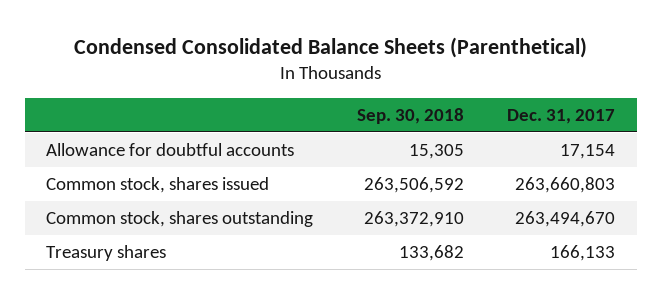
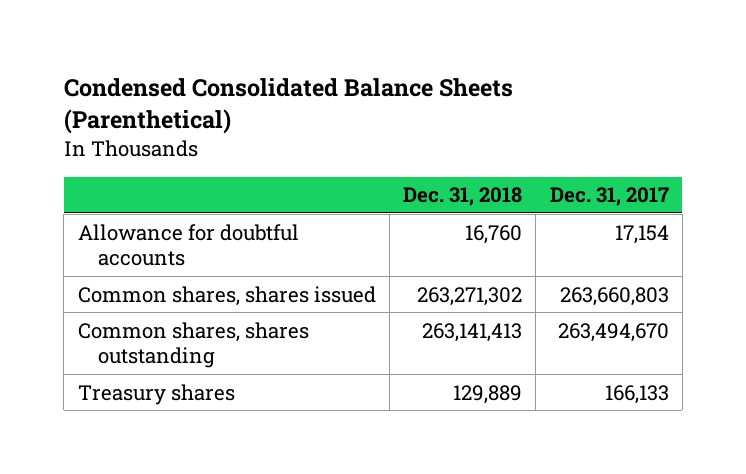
[356,107,464,124] Sep. 30, 2018 -> none
none -> [403,187,523,207] Dec. 31, 2018
[46,176,270,193] Common stock, shares issued -> [77,285,376,306] Common shares, shares issued
[46,210,314,227] Common stock, shares outstanding -> [77,321,309,368] Common shares, shares outstanding

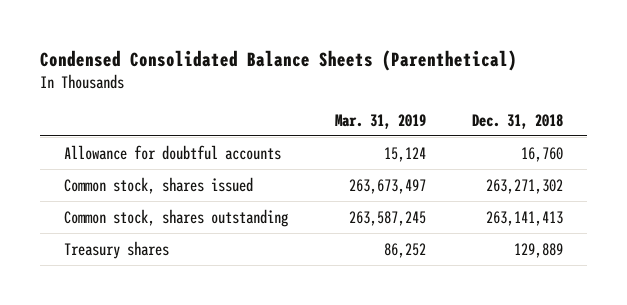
[549,187,669,207] Dec. 31, 2017 -> none
none -> [334,113,426,129] Mar. 31, 2019
[77,285,376,306] Common shares, shares issued -> [63,176,253,194] Common stock, shares issued
[77,321,309,368] Common shares, shares outstanding -> [63,208,288,227] Common stock, shares outstanding

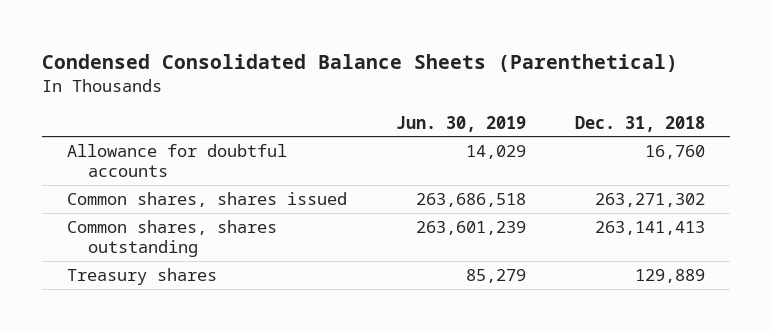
[334,113,426,129] Mar. 31, 2019 -> none
none -> [396,115,527,132] Jun. 30, 2019
[63,176,253,194] Common stock, shares issued -> [66,191,347,207] Common shares, shares issued
[63,208,288,227] Common stock, shares outstanding -> [66,219,277,258] Common shares, shares outstanding

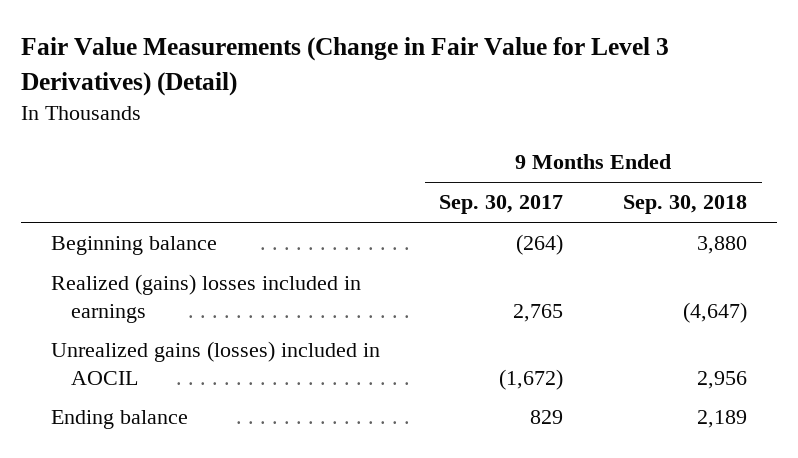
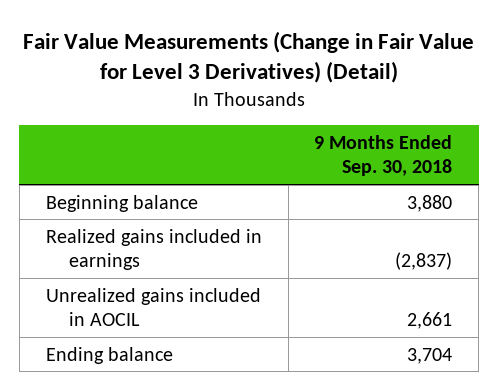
[439,195,564,215] Sep. 30, 2017 -> none
[50,274,361,323] Realized (gains) losses included in earnings -> [45,228,262,271] Realized gains included in earnings
[683,301,748,323] (4,647) -> [395,252,453,271] (2,837)
[50,341,380,385] Unrealized gains (losses) included in AOCIL -> [45,287,261,327] Unrealized gains included in AOCIL
[697,370,748,389] 2,956 -> [407,312,453,330] 2,661
[697,410,748,429] 2,189 -> [407,347,453,364] 3,704

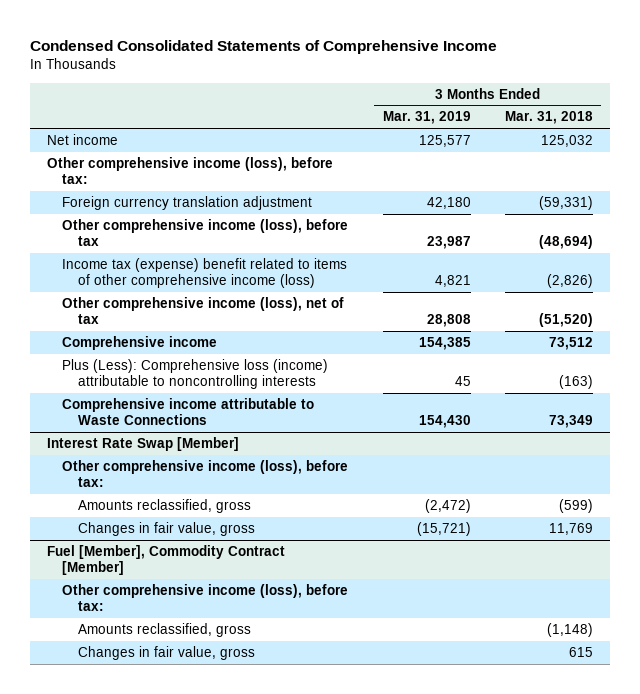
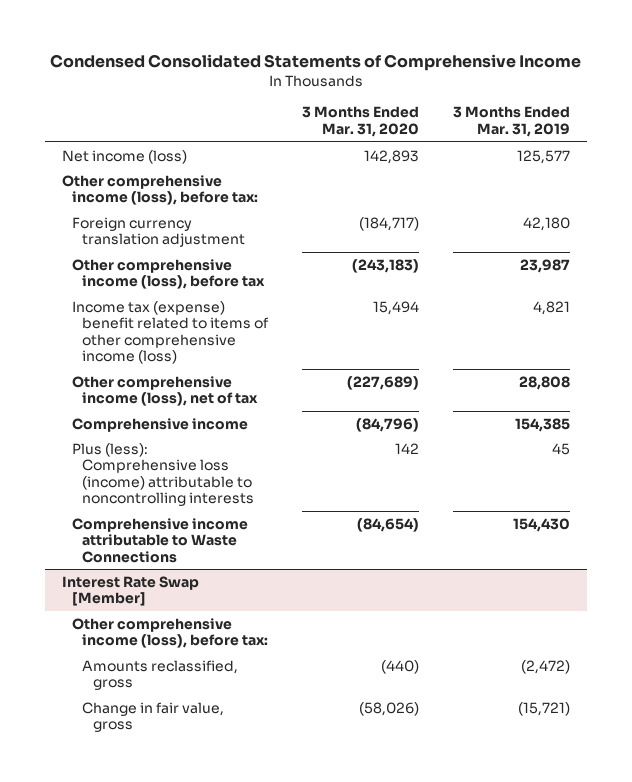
[504,111,593,125] Mar. 31, 2018 -> none
none -> [302,106,420,137] 3 Months Ended Mar. 31, 2020
[46,133,118,145] Net income -> [61,149,187,164] Net income (loss)
[62,358,329,390] Plus (Less): Comprehensive loss (income) attributable to noncontrolling interests -> [71,442,255,507] Plus (less): Comprehensive loss (income) attributable to noncontrolling interests
[46,544,285,576] Fuel [Member], Commodity Contract [Member] -> none
[62,583,349,612] Other comprehensive income (loss), before tax: -> none
[78,622,252,637] Amounts reclassified, gross -> none
[78,645,256,660] Changes in fair value, gross -> none
[78,521,256,536] Changes in fair value, gross -> [82,701,225,733] Change in fair value, gross

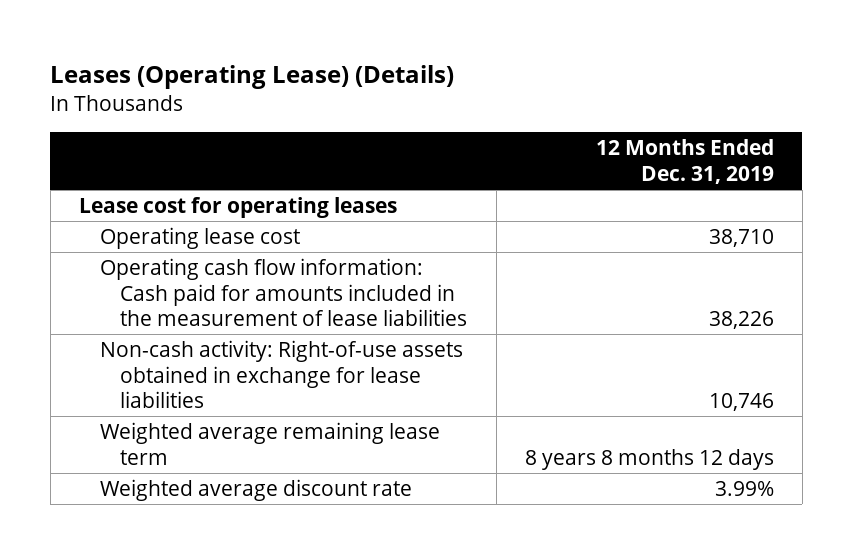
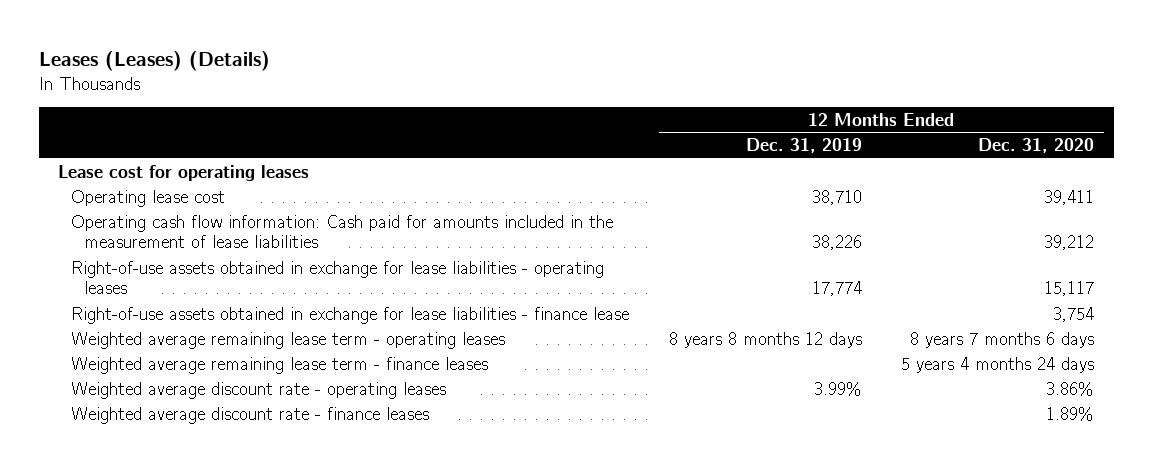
[50,64,455,89] Leases (Operating Lease) (Details) -> [38,50,270,71] Leases (Leases) (Details)
none -> [978,138,1095,154] Dec. 31, 2020
[99,340,463,409] Non-cash activity: Right-of-use assets obtained in exchange for lease liabilities -> [71,260,605,295] Right-of-use assets obtained in exchange for lease liabilities - operating leases
[708,393,774,412] 10,746 -> [811,281,862,297] 17,774
none -> [71,306,630,324] Right-of-use assets obtained in exchange for lease liabilities - finance lease
[99,422,440,465] Weighted average remaining lease term -> [71,331,506,349] Weighted average remaining lease term - operating leases
none -> [71,356,489,374] Weighted average remaining lease term - finance leases
[99,479,412,502] Weighted average discount rate -> [71,381,447,399] Weighted average discount rate - operating leases
none -> [71,406,430,424] Weighted average discount rate - finance leases

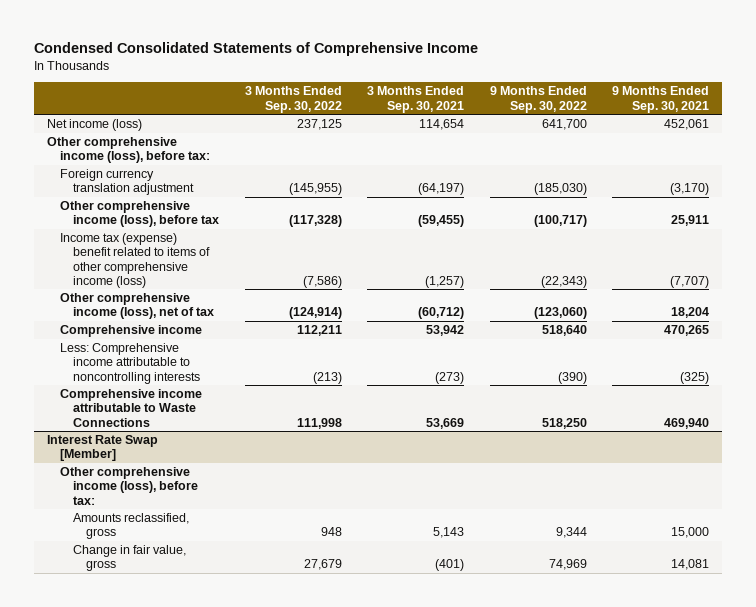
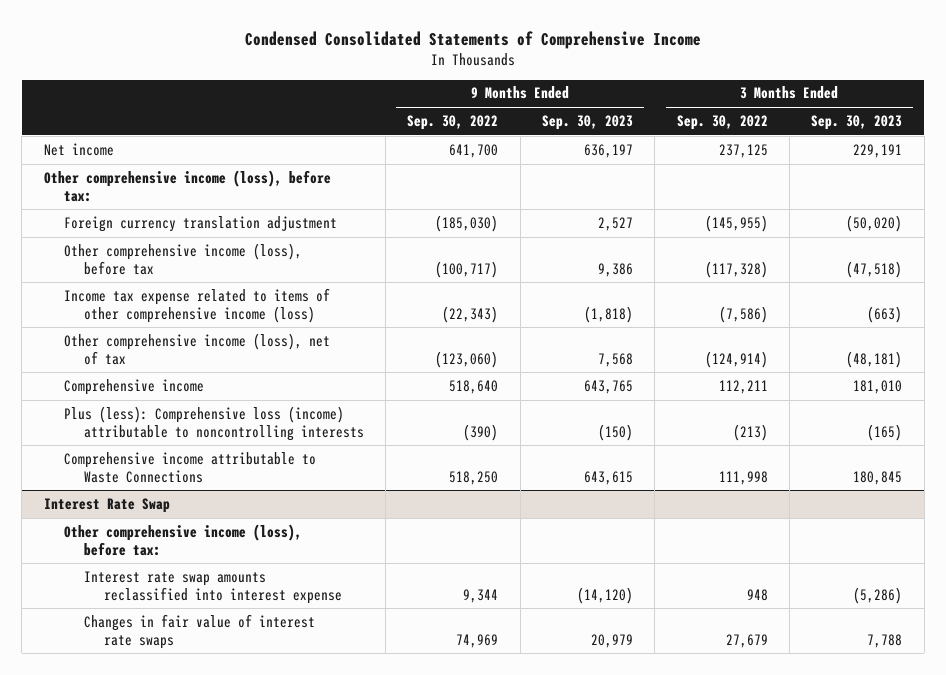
[367,86,465,113] 3 Months Ended Sep. 30, 2021 -> none
[612,86,710,113] 9 Months Ended Sep. 30, 2021 -> none
none -> [542,115,634,131] Sep. 30, 2023
none -> [811,115,903,131] Sep. 30, 2023
[46,119,142,132] Net income (loss) -> [43,142,114,156] Net income
[59,233,210,288] Income tax (expense) benefit related to items of other comprehensive income (loss) -> [63,287,330,323] Income tax expense related to items of other comprehensive income (loss)
[59,343,200,384] Less: Comprehensive income attributable to noncontrolling interests -> [63,405,364,441] Plus (less): Comprehensive loss (income) attributable to noncontrolling interests
[46,435,158,462] Interest Rate Swap [Member] -> [43,497,170,513] Interest Rate Swap
[72,513,189,540] Amounts reclassified, gross -> [83,570,342,604] Interest rate swap amounts reclassified into interest expense
[72,545,186,572] Change in fair value, gross -> [83,613,315,649] Changes in fair value of interest rate swaps

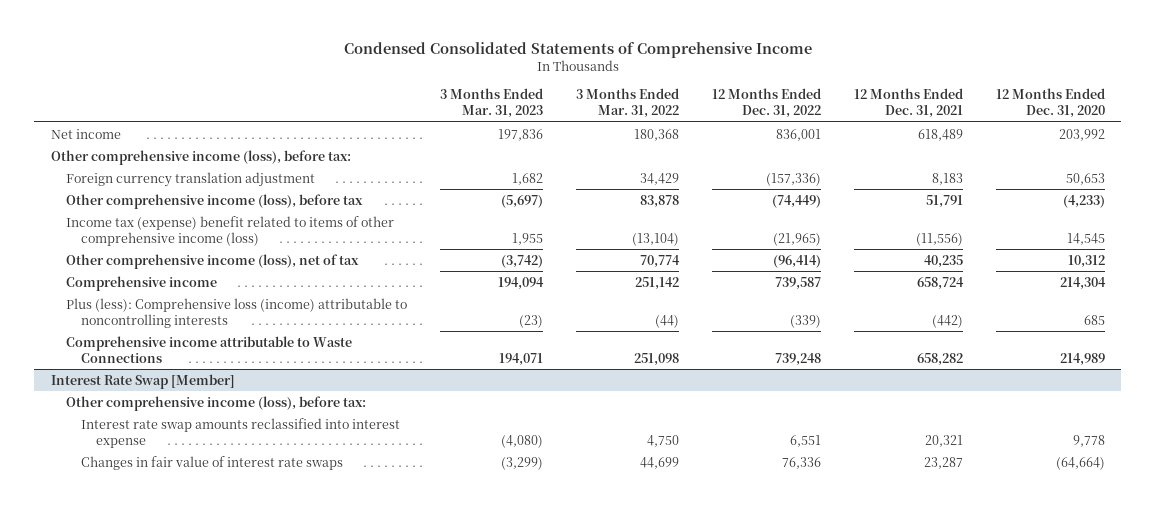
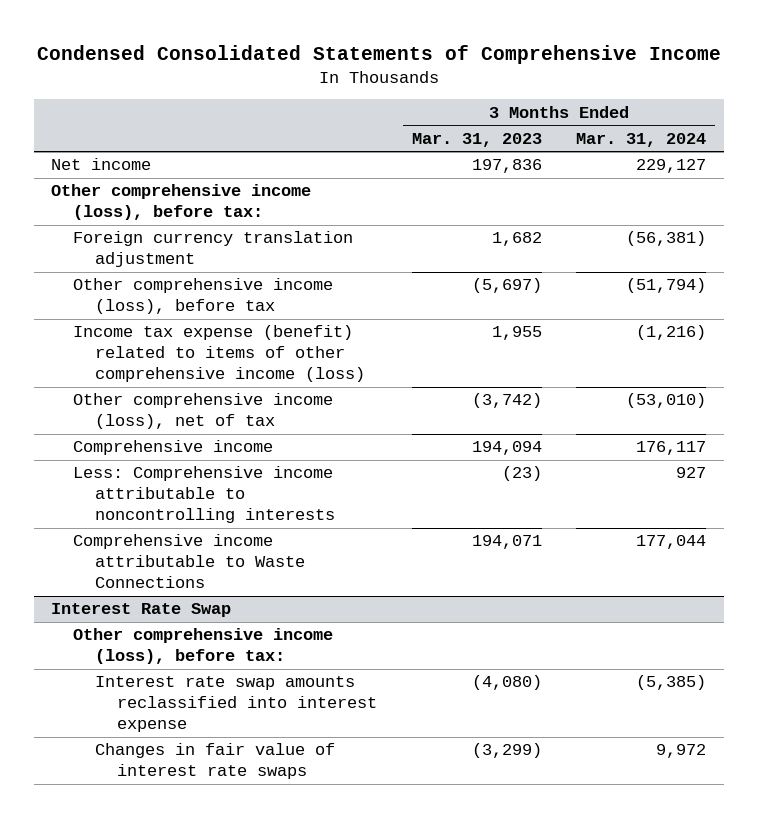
[575,87,679,119] 3 Months Ended Mar. 31, 2022 -> none
[711,87,821,119] 12 Months Ended Dec. 31, 2022 -> none
[853,87,963,119] 12 Months Ended Dec. 31, 2021 -> none
[995,87,1105,119] 12 Months Ended Dec. 31, 2020 -> none
none -> [576,132,707,147] Mar. 31, 2024
[65,215,394,246] Income tax (expense) benefit related to items of other comprehensive income (loss) -> [73,325,366,383] Income tax expense (benefit) related to items of other comprehensive income (loss)
[65,297,407,328] Plus (less): Comprehensive loss (income) attributable to noncontrolling interests -> [73,466,336,524] Less: Comprehensive income attributable to noncontrolling interests
[50,373,235,389] Interest Rate Swap [Member] -> [51,603,232,618] Interest Rate Swap

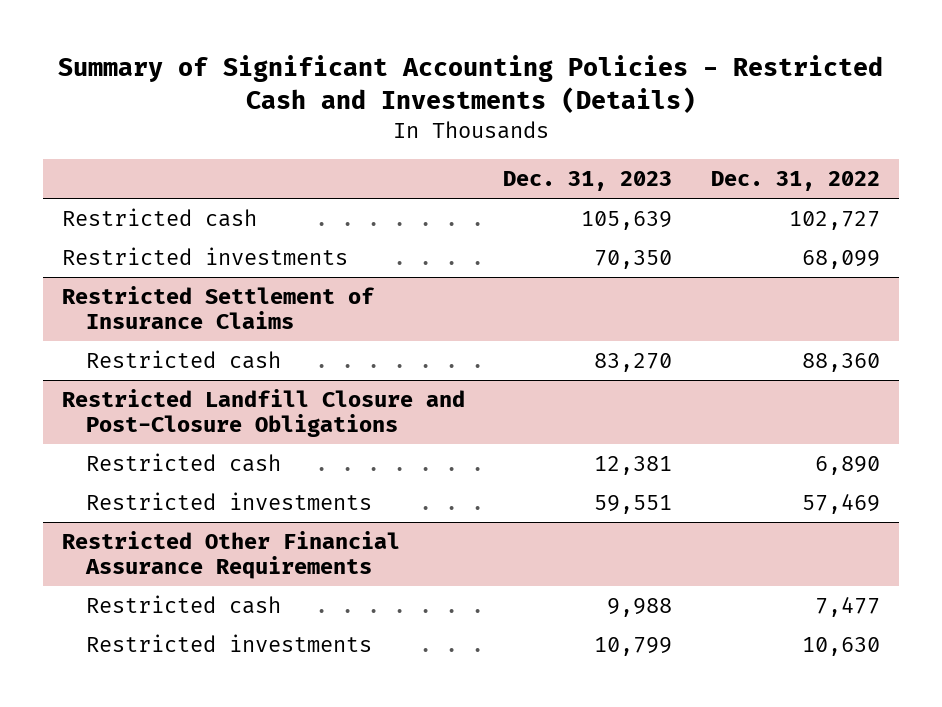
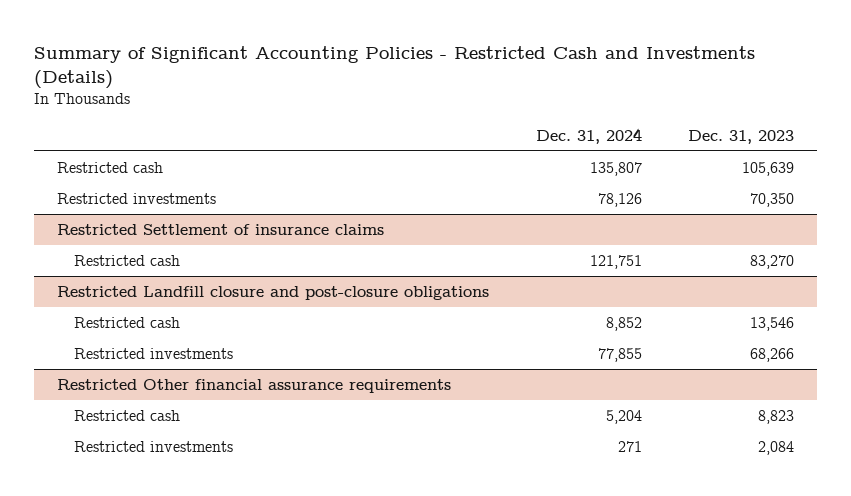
[710,171,880,192] Dec. 31, 2022 -> none
none -> [535,127,642,144] Dec. 31, 2024
[61,285,375,329] Restricted Settlement of Insurance Claims -> [57,223,385,235] Restricted Settlement of insurance claims
[61,388,465,437] Restricted Landfill Closure and Post-Closure Obligations -> [57,285,490,300] Restricted Landfill closure and post-closure obligations
[594,455,673,475] 12,381 -> [749,316,794,331] 13,546
[594,494,673,514] 59,551 -> [749,347,794,362] 68,266
[61,530,400,579] Restricted Other Financial Assurance Requirements -> [57,378,452,393] Restricted Other financial assurance requirements
[607,597,673,617] 9,988 -> [757,409,794,424] 8,823
[594,636,673,656] 10,799 -> [757,440,794,455] 2,084

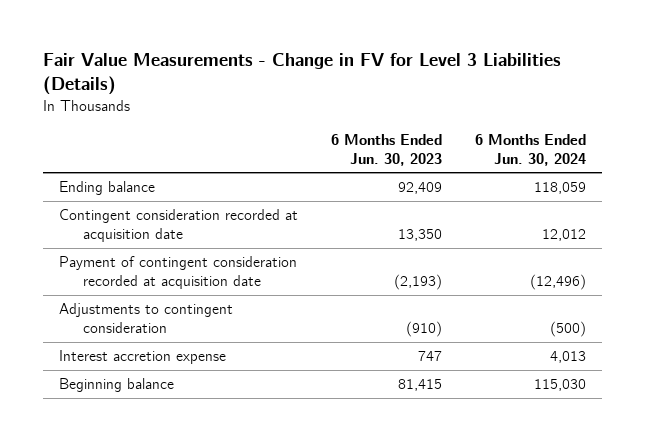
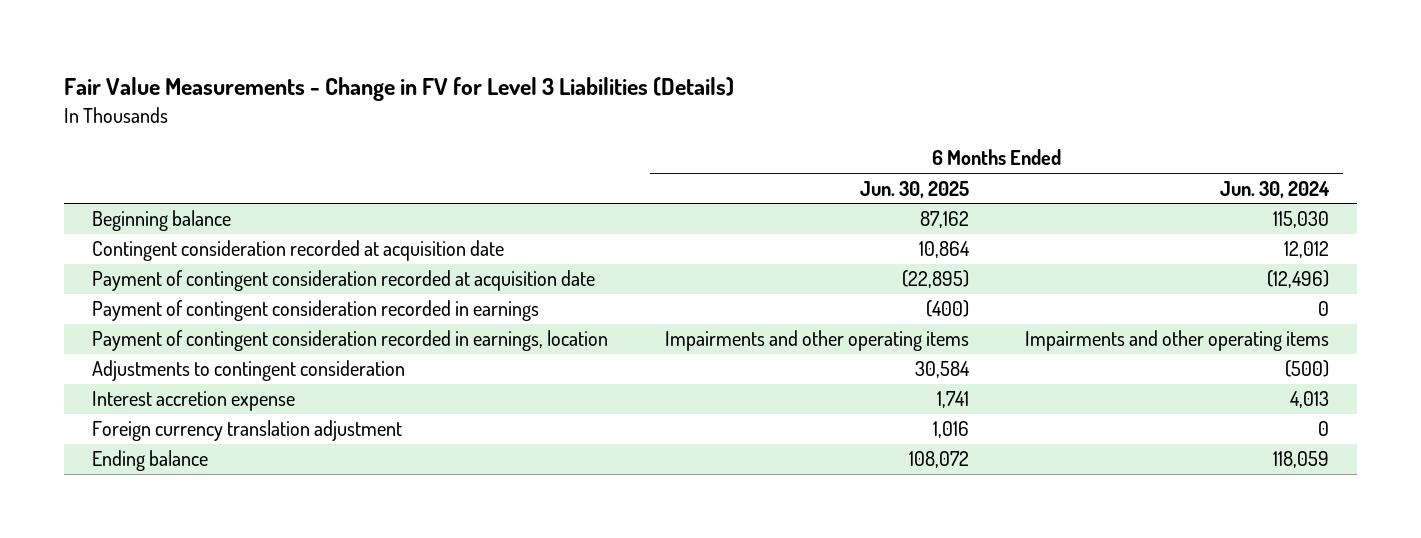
[330,134,442,166] 6 Months Ended Jun. 30, 2023 -> none
none -> [859,180,969,198] Jun. 30, 2025
[59,378,175,393] Beginning balance -> [92,210,232,232] Beginning balance
none -> [92,300,540,322] Payment of contingent consideration recorded in earnings
none -> [92,330,609,352] Payment of contingent consideration recorded in earnings, location
none -> [92,420,403,442] Foreign currency translation adjustment
[59,181,156,196] Ending balance -> [92,450,209,472] Ending balance

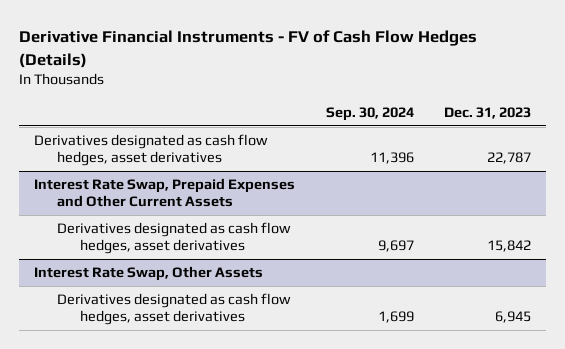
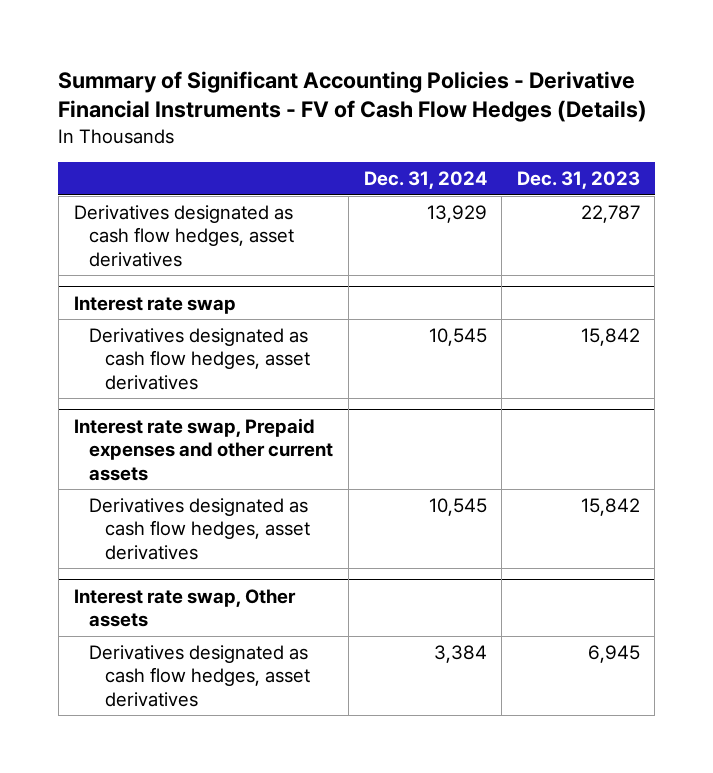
[19,29,478,68] Derivative Financial Instruments - FV of Cash Flow Hedges (Details) -> [58,70,648,123] Summary of Significant Accounting Policies - Derivative Financial Instruments - FV of Cash Flow Hedges (Details)
[325,106,414,121] Sep. 30, 2024 -> none
none -> [363,171,487,190] Dec. 31, 2024
[34,178,296,208] Interest Rate Swap, Prepaid Expenses and Other Current Assets -> none
none -> [73,295,236,314] Interest rate swap
none -> [73,417,334,481] Interest rate swap, Prepaid expenses and other current assets
none -> [89,498,310,560] Derivatives designated as cash flow hedges, asset derivatives
[34,266,264,282] Interest Rate Swap, Other Assets -> [73,588,296,628] Interest rate swap, Other assets

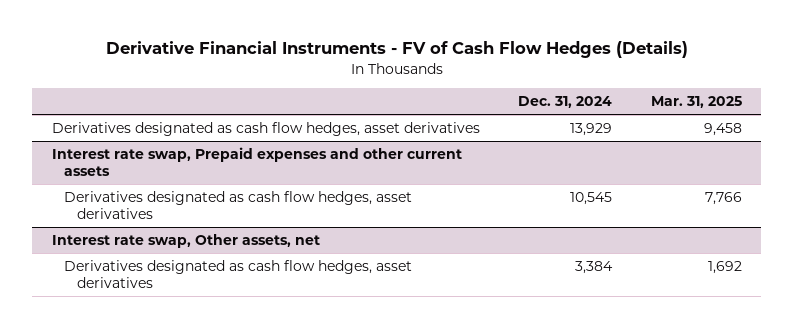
[58,70,648,123] Summary of Significant Accounting Policies - Derivative Financial Instruments - FV of Cash Flow Hedges (Details) -> [105,41,688,59] Derivative Financial Instruments - FV of Cash Flow Hedges (Details)
[516,171,640,190] Dec. 31, 2023 -> none
none -> [651,95,743,108] Mar. 31, 2025
[73,295,236,314] Interest rate swap -> none
[89,328,310,390] Derivatives designated as cash flow hedges, asset derivatives -> none
[73,588,296,628] Interest rate swap, Other assets -> [51,234,320,249] Interest rate swap, Other assets, net

